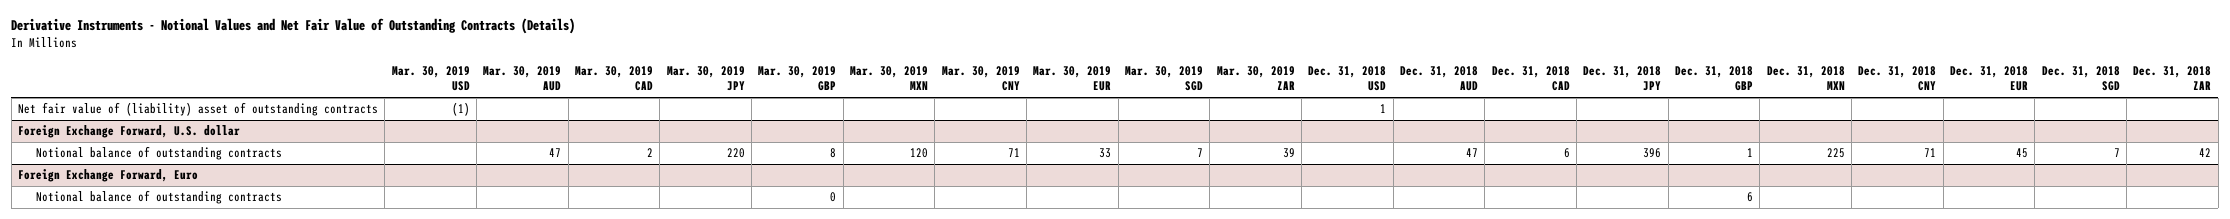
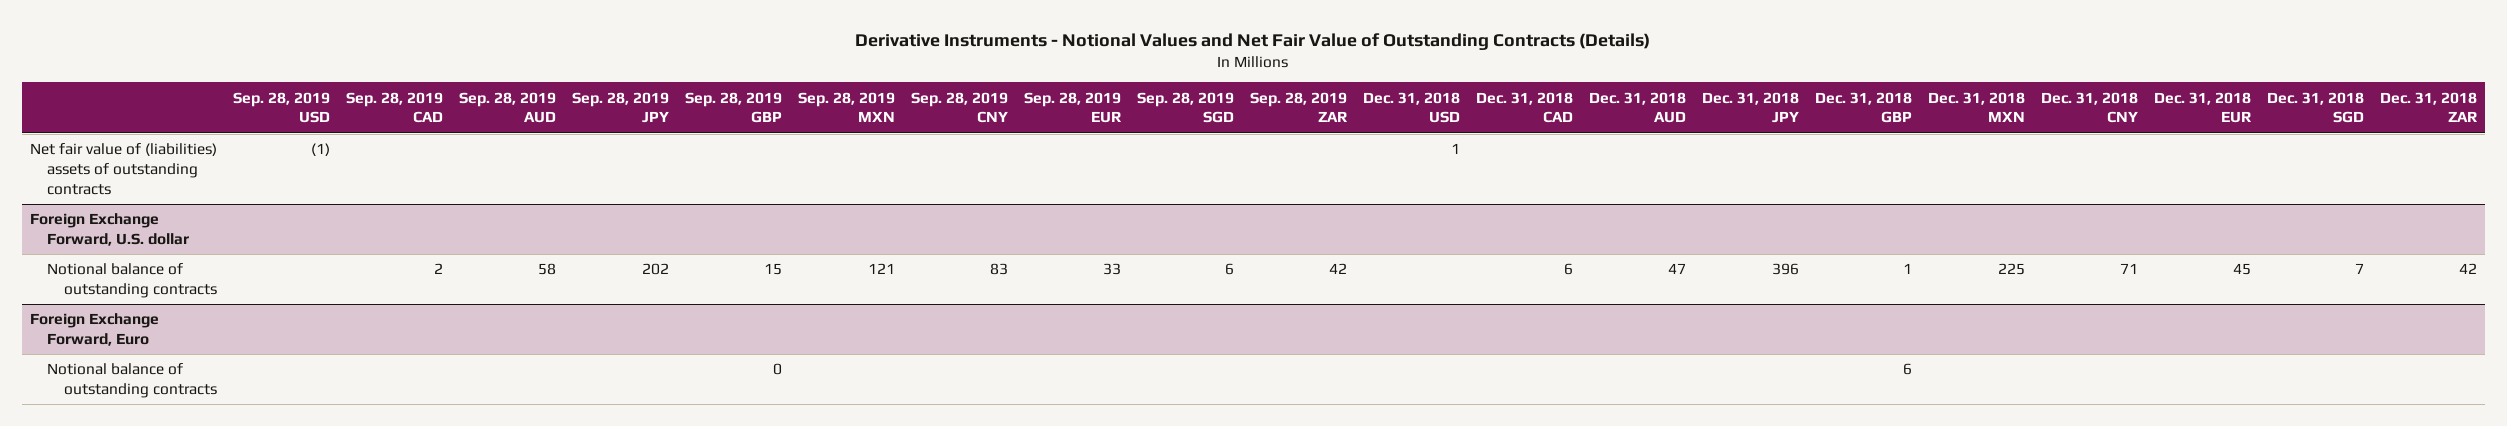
[391,65,470,92] Mar. 30, 2019 USD -> none
[483,65,562,92] Mar. 30, 2019 AUD -> none
[575,65,654,92] Mar. 30, 2019 CAD -> none
[666,65,745,92] Mar. 30, 2019 JPY -> none
[758,65,837,92] Mar. 30, 2019 GBP -> none
[850,65,929,91] Mar. 30, 2019 MXN -> none
[941,65,1020,92] Mar. 30, 2019 CNY -> none
[1033,65,1112,92] Mar. 30, 2019 EUR -> none
[1125,65,1204,92] Mar. 30, 2019 SGD -> none
[1216,65,1295,91] Mar. 30, 2019 ZAR -> none
none -> [233,91,331,124] Sep. 28, 2019 USD
none -> [346,91,444,124] Sep. 28, 2019 CAD
none -> [459,91,557,124] Sep. 28, 2019 AUD
none -> [572,91,670,124] Sep. 28, 2019 JPY
none -> [685,91,783,124] Sep. 28, 2019 GBP
none -> [797,91,895,123] Sep. 28, 2019 MXN
none -> [910,91,1008,124] Sep. 28, 2019 CNY
none -> [1023,91,1122,124] Sep. 28, 2019 EUR
none -> [1136,91,1234,124] Sep. 28, 2019 SGD
none -> [1249,91,1348,123] Sep. 28, 2019 ZAR
[18,102,379,117] Net fair value of (liability) asset of outstanding contracts -> [30,143,218,195] Net fair value of (liabilities) assets of outstanding contracts

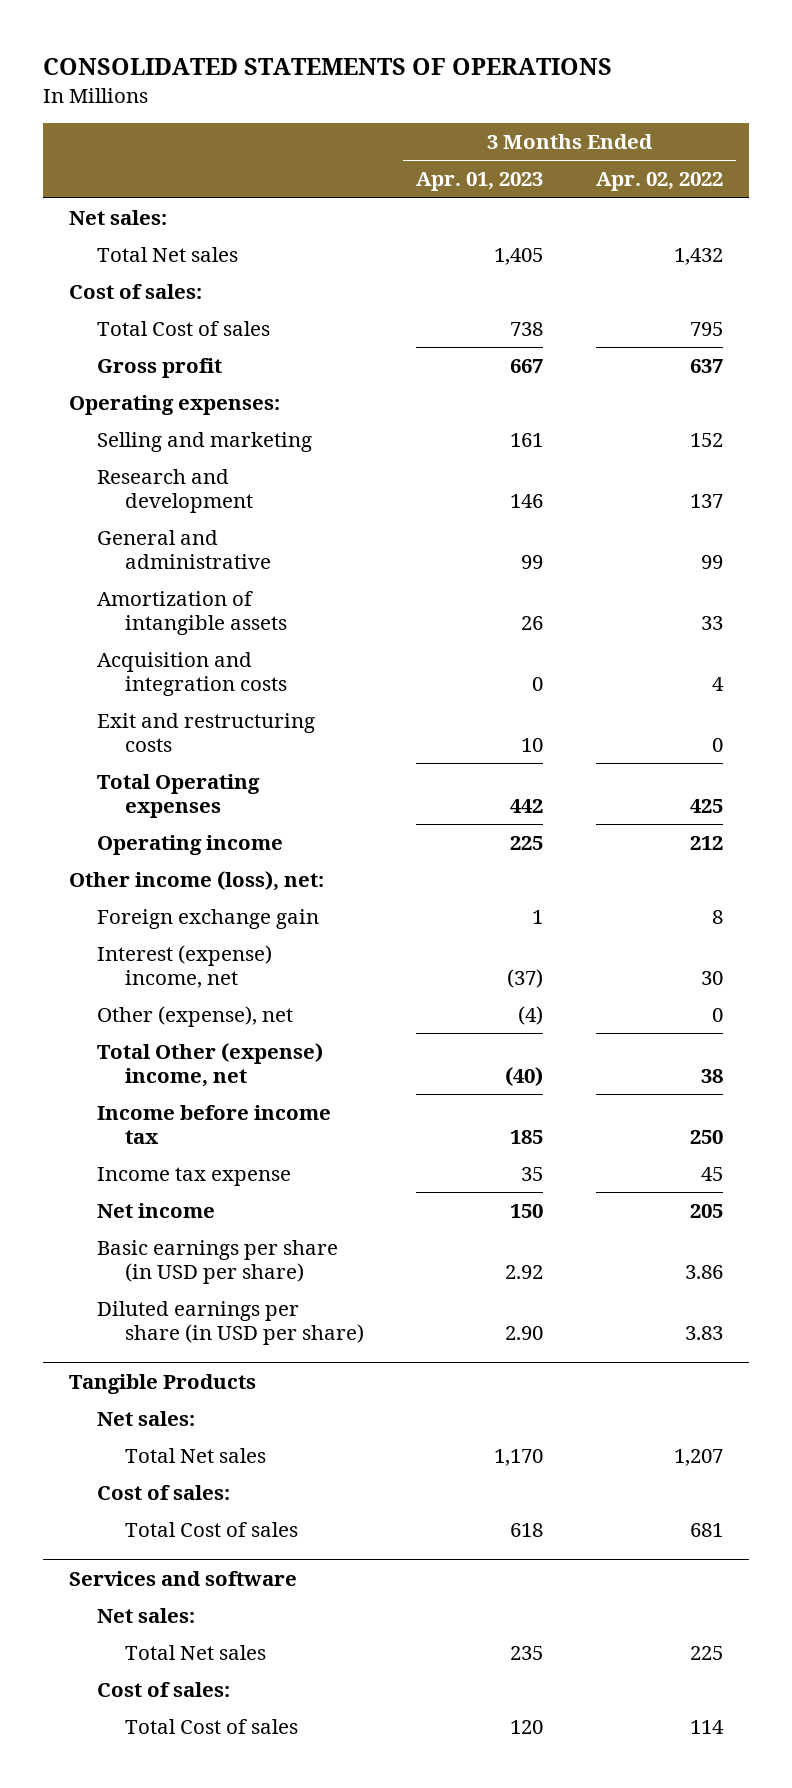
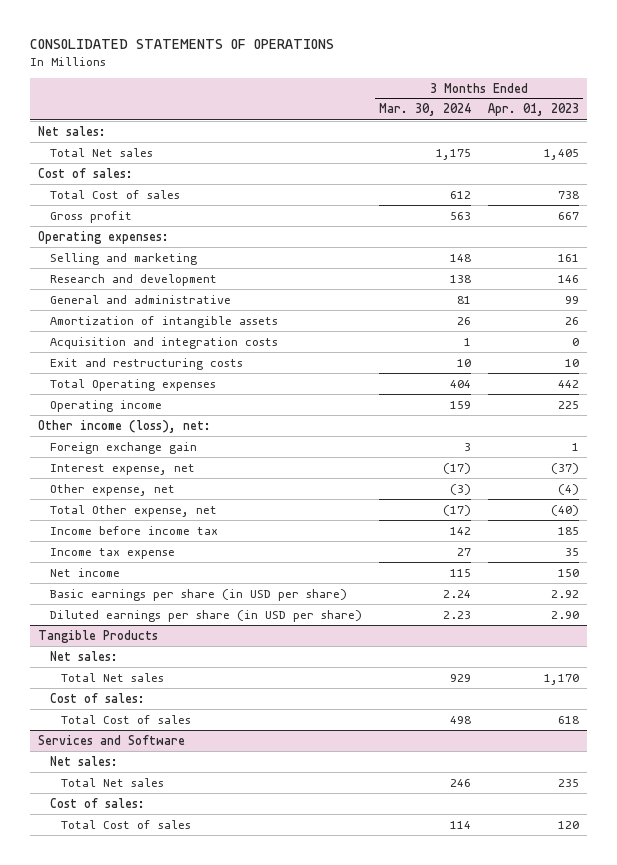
[596,172,724,192] Apr. 02, 2022 -> none
none -> [378,103,471,117] Mar. 30, 2024
[97,945,273,988] Interest (expense) income, net -> [49,463,195,475] Interest expense, net
[97,1006,294,1028] Other (expense), net -> [49,483,175,496] Other expense, net
[97,1043,324,1087] Total Other (expense) income, net -> [49,504,217,517] Total Other expense, net
[69,1570,298,1586] Services and software -> [38,734,186,745] Services and Software

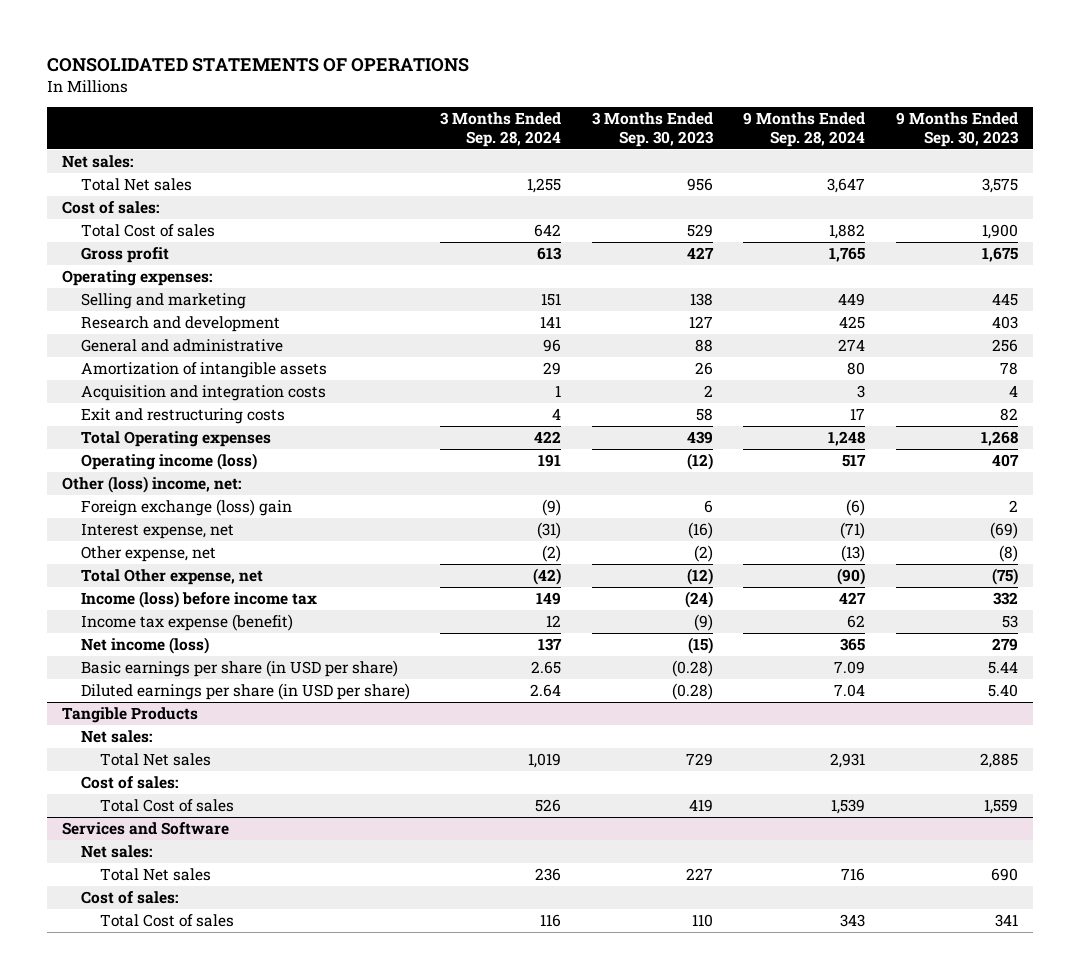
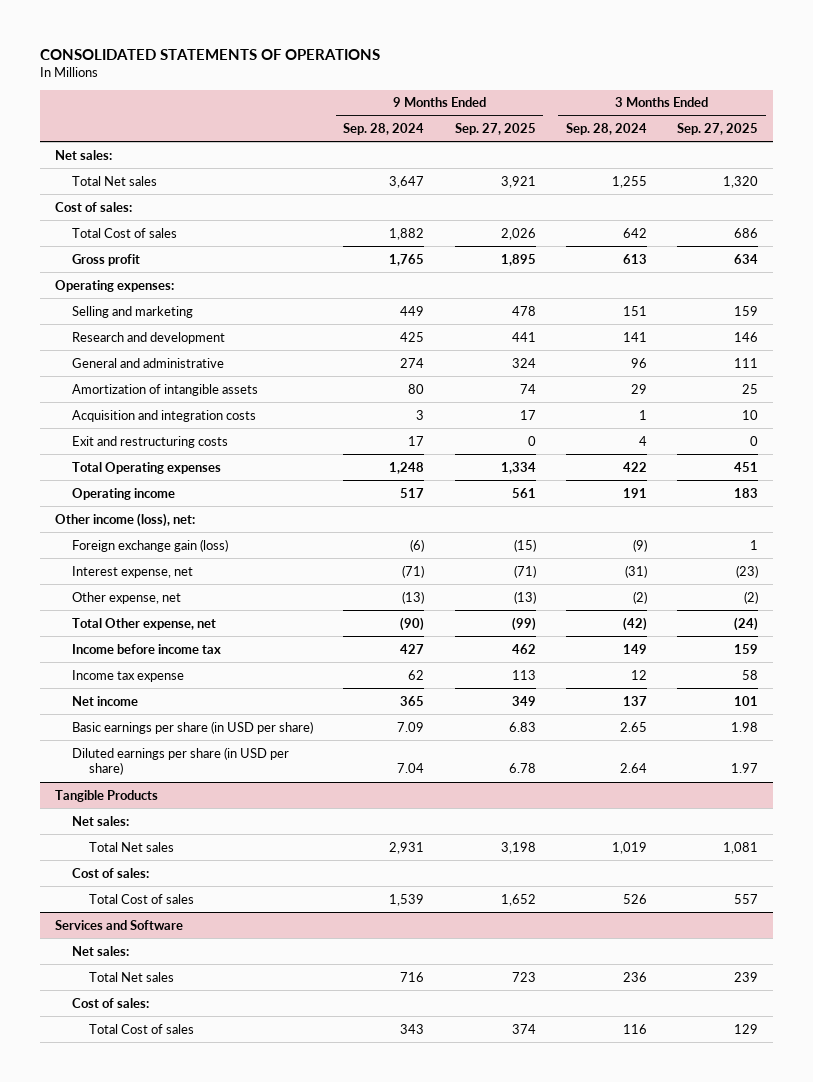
[591,112,714,147] 3 Months Ended Sep. 30, 2023 -> none
[895,112,1019,147] 9 Months Ended Sep. 30, 2023 -> none
none -> [454,122,536,135] Sep. 27, 2025
none -> [677,122,759,135] Sep. 27, 2025
[80,452,257,470] Operating income (loss) -> [72,487,176,500] Operating income
[61,475,241,493] Other (loss) income, net: -> [55,512,196,527] Other income (loss), net:
[80,498,292,516] Foreign exchange (loss) gain -> [72,538,229,552] Foreign exchange gain (loss)
[80,590,317,608] Income (loss) before income tax -> [72,643,222,654] Income before income tax
[80,613,293,631] Income tax expense (benefit) -> [72,669,185,682] Income tax expense
[80,636,209,654] Net income (loss) -> [72,695,139,706] Net income

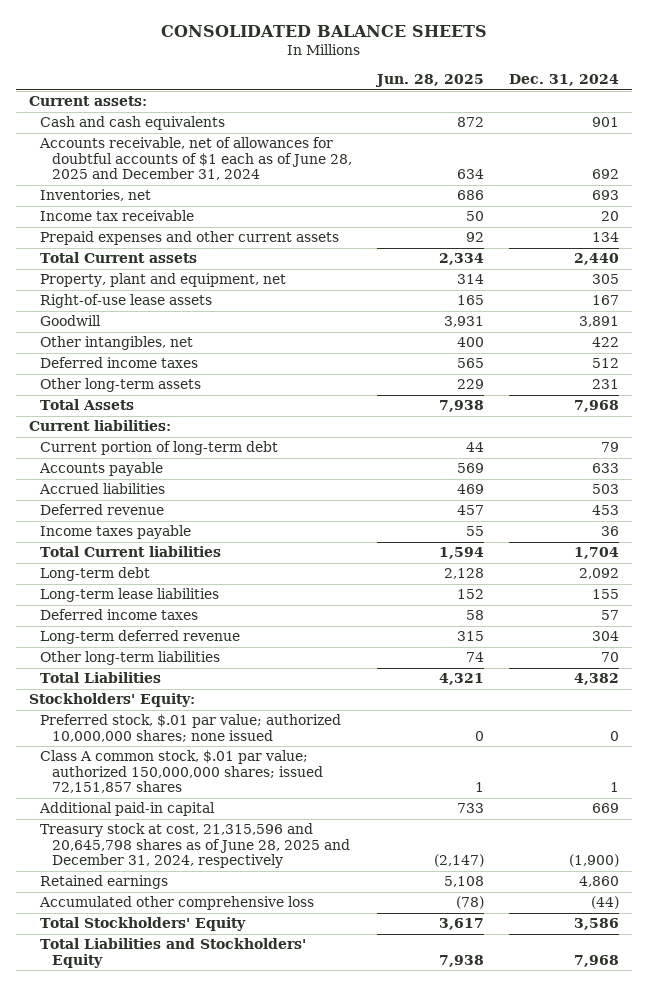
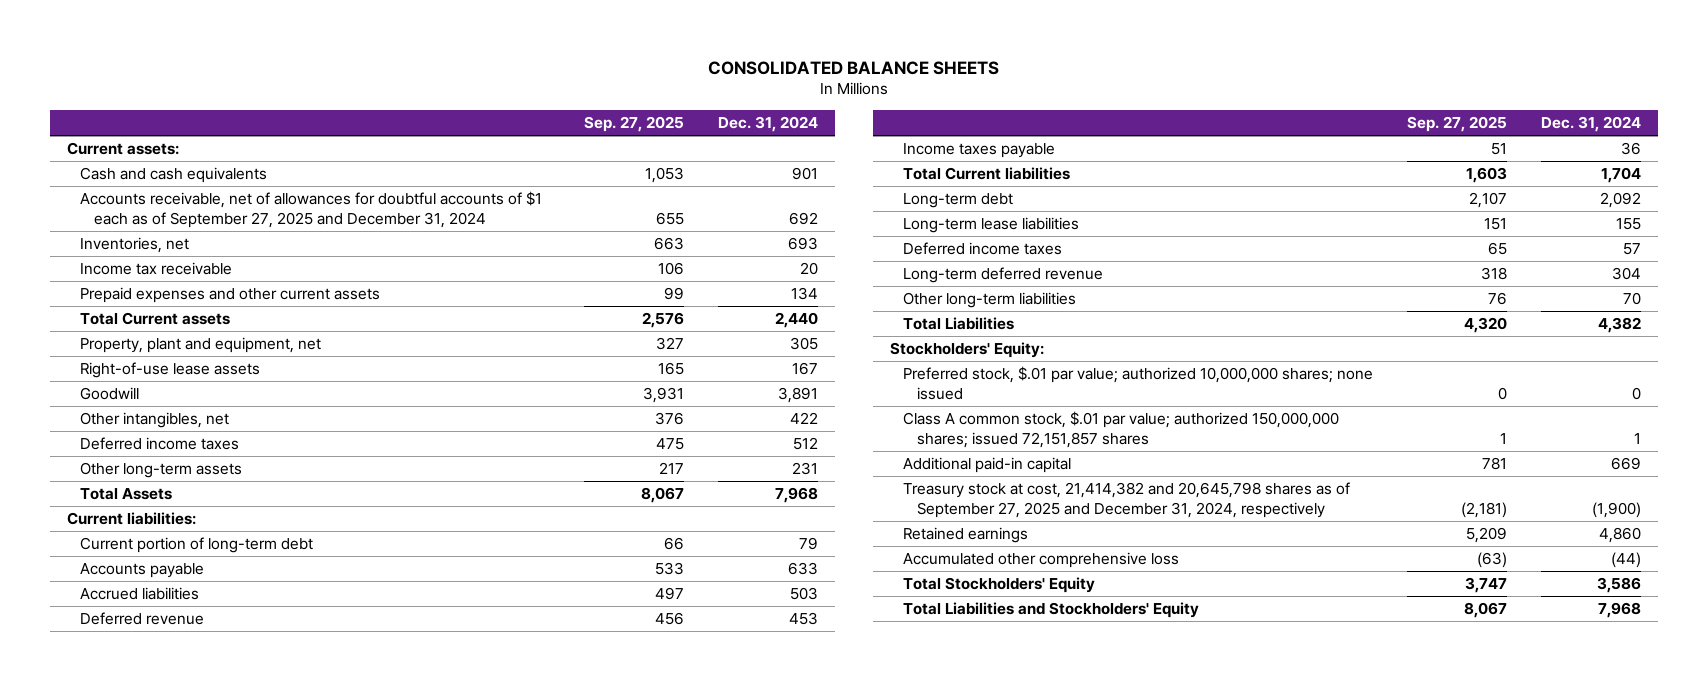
[375,73,485,87] Jun. 28, 2025 -> none
none -> [583,115,684,132] Sep. 27, 2025
[39,137,352,181] Accounts receivable, net of allowances for doubtful accounts of $1 each as of June 28, 2025 and December 31, 2024 -> [80,191,543,228] Accounts receivable, net of allowances for doubtful accounts of $1 each as of September 27, 2025 and December 31, 2024
[40,823,350,869] Treasury stock at cost, 21,315,596 and 20,645,798 shares as of June 28, 2025 and December 31, 2024, respectively -> [903,482,1351,518] Treasury stock at cost, 21,414,382 and 20,645,798 shares as of September 27, 2025 and December 31, 2024, respectively

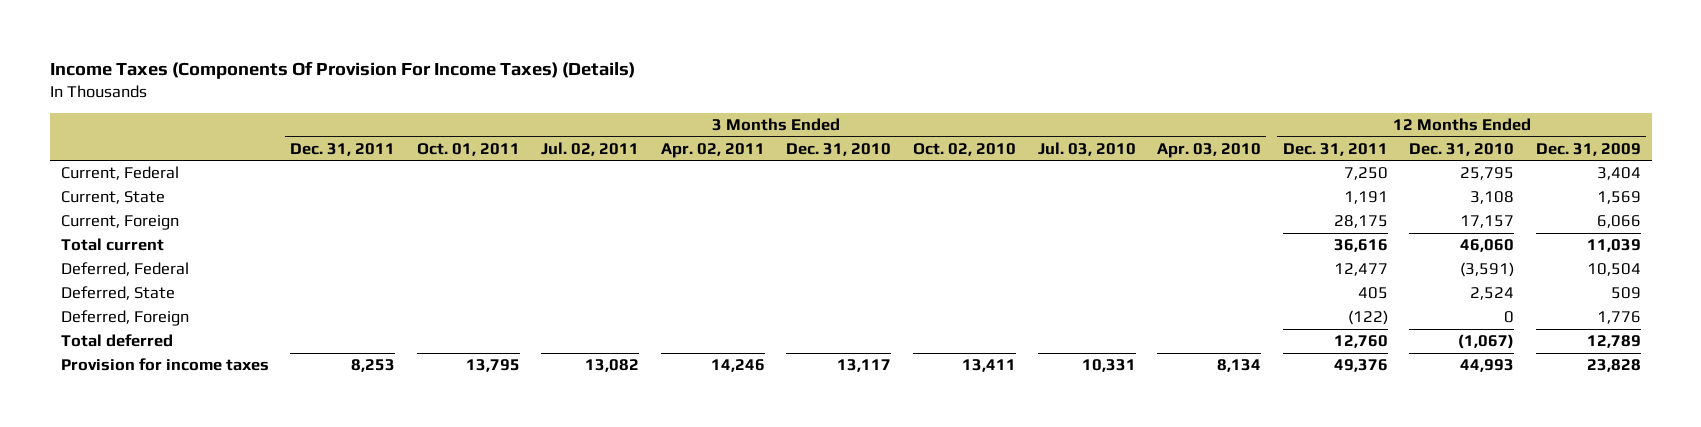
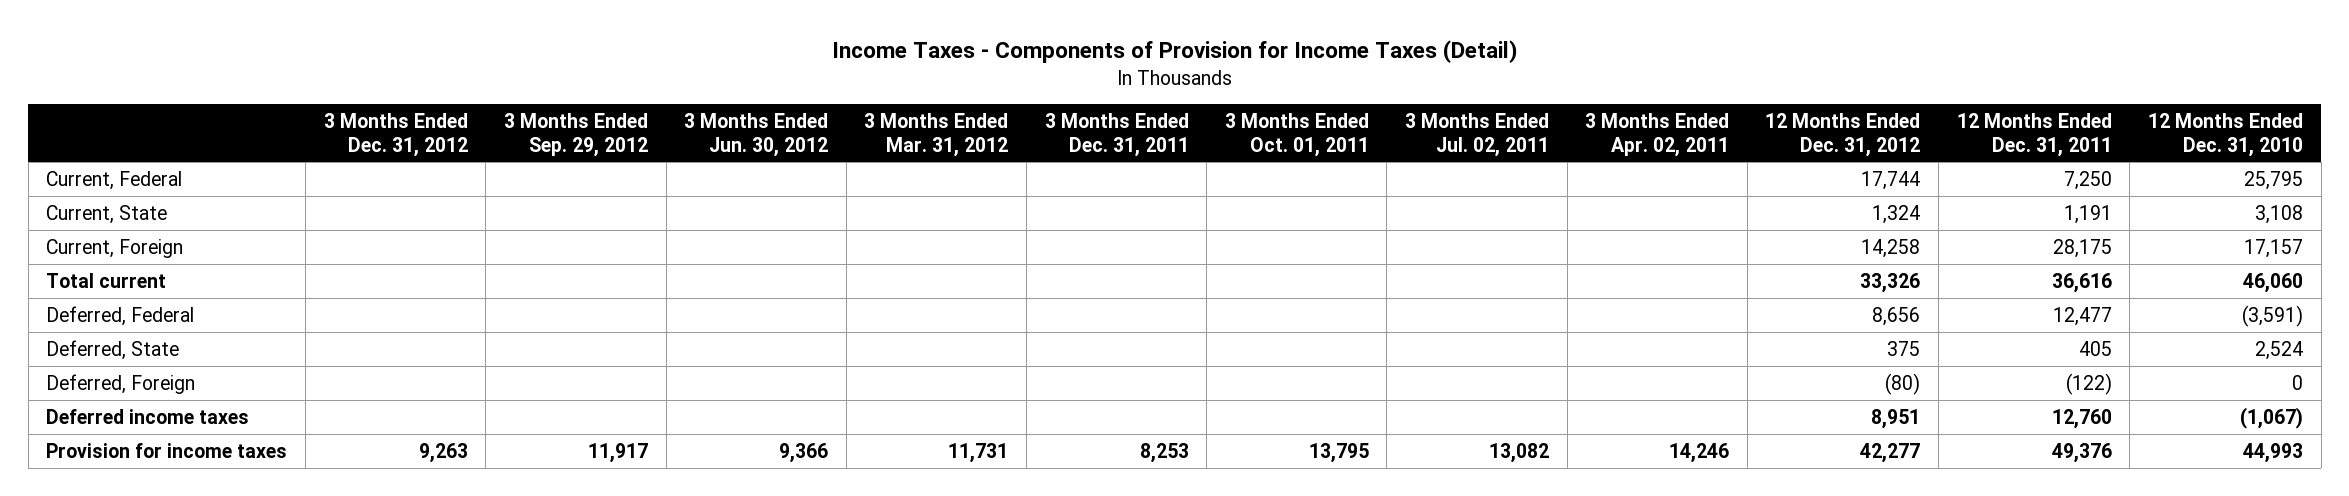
[49,61,635,80] Income Taxes (Components Of Provision For Income Taxes) (Details) -> [831,40,1517,64] Income Taxes - Components of Provision for Income Taxes (Detail)
[786,142,892,156] Dec. 31, 2010 -> none
[912,142,1016,156] Oct. 02, 2010 -> none
[1037,141,1136,156] Jul. 03, 2010 -> none
[1157,142,1262,158] Apr. 03, 2010 -> none
[1535,142,1641,156] Dec. 31, 2009 -> none
none -> [323,112,468,157] 3 Months Ended Dec. 31, 2012
none -> [503,112,648,157] 3 Months Ended Sep. 29, 2012
none -> [684,112,829,157] 3 Months Ended Jun. 30, 2012
none -> [864,112,1009,157] 3 Months Ended Mar. 31, 2012
none -> [1765,112,1921,157] 12 Months Ended Dec. 31, 2012
[60,334,173,348] Total deferred -> [46,408,250,424] Deferred income taxes

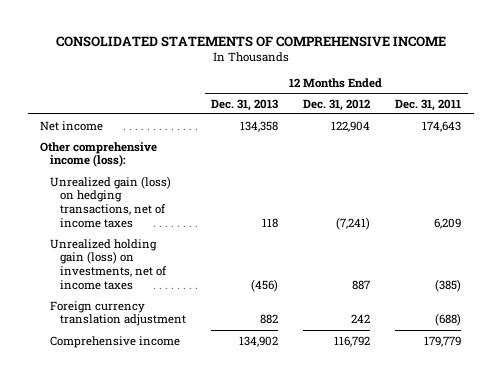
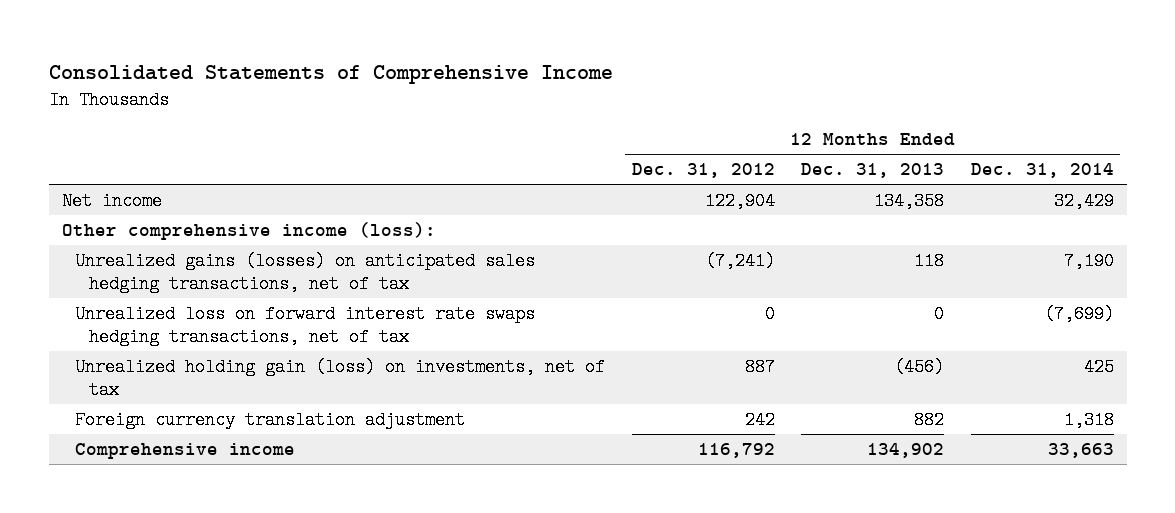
[55,35,446,47] CONSOLIDATED STATEMENTS OF COMPREHENSIVE INCOME -> [48,64,613,84] Consolidated Statements of Comprehensive Income
[395,98,462,111] Dec. 31, 2011 -> none
none -> [970,163,1114,179] Dec. 31, 2014
[50,175,172,228] Unrealized gain (loss) on hedging transactions, net of income taxes -> [75,251,536,293] Unrealized gains (losses) on anticipated sales hedging transactions, net of tax
none -> [75,304,536,346] Unrealized loss on forward interest rate swaps hedging transactions, net of tax
[50,238,167,290] Unrealized holding gain (loss) on investments, net of income taxes -> [75,357,606,399] Unrealized holding gain (loss) on investments, net of tax

